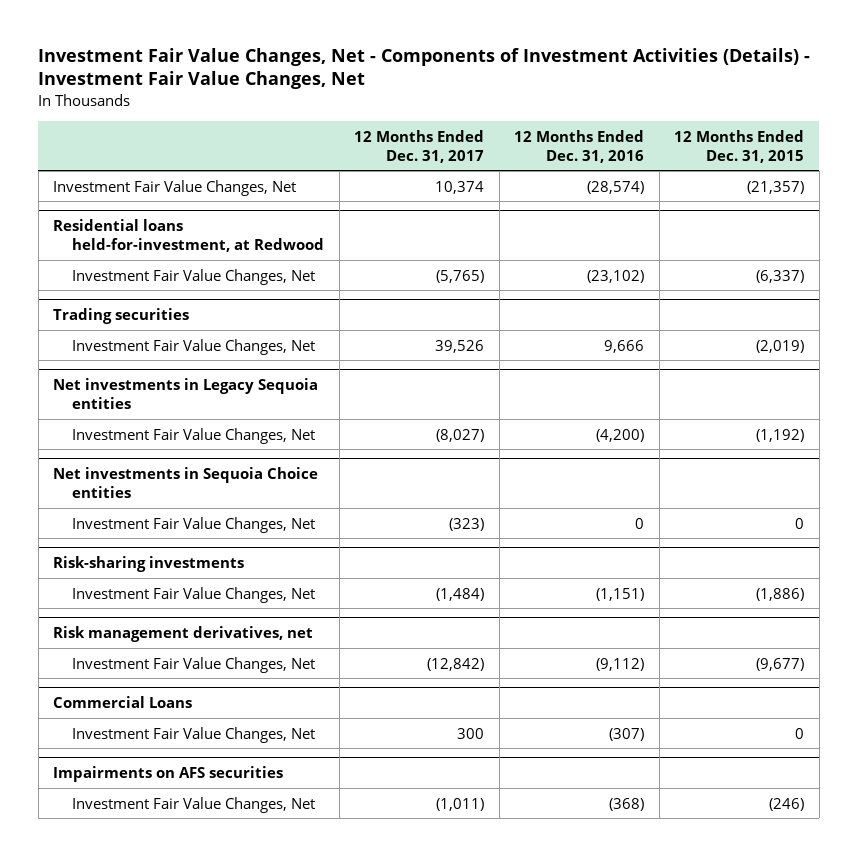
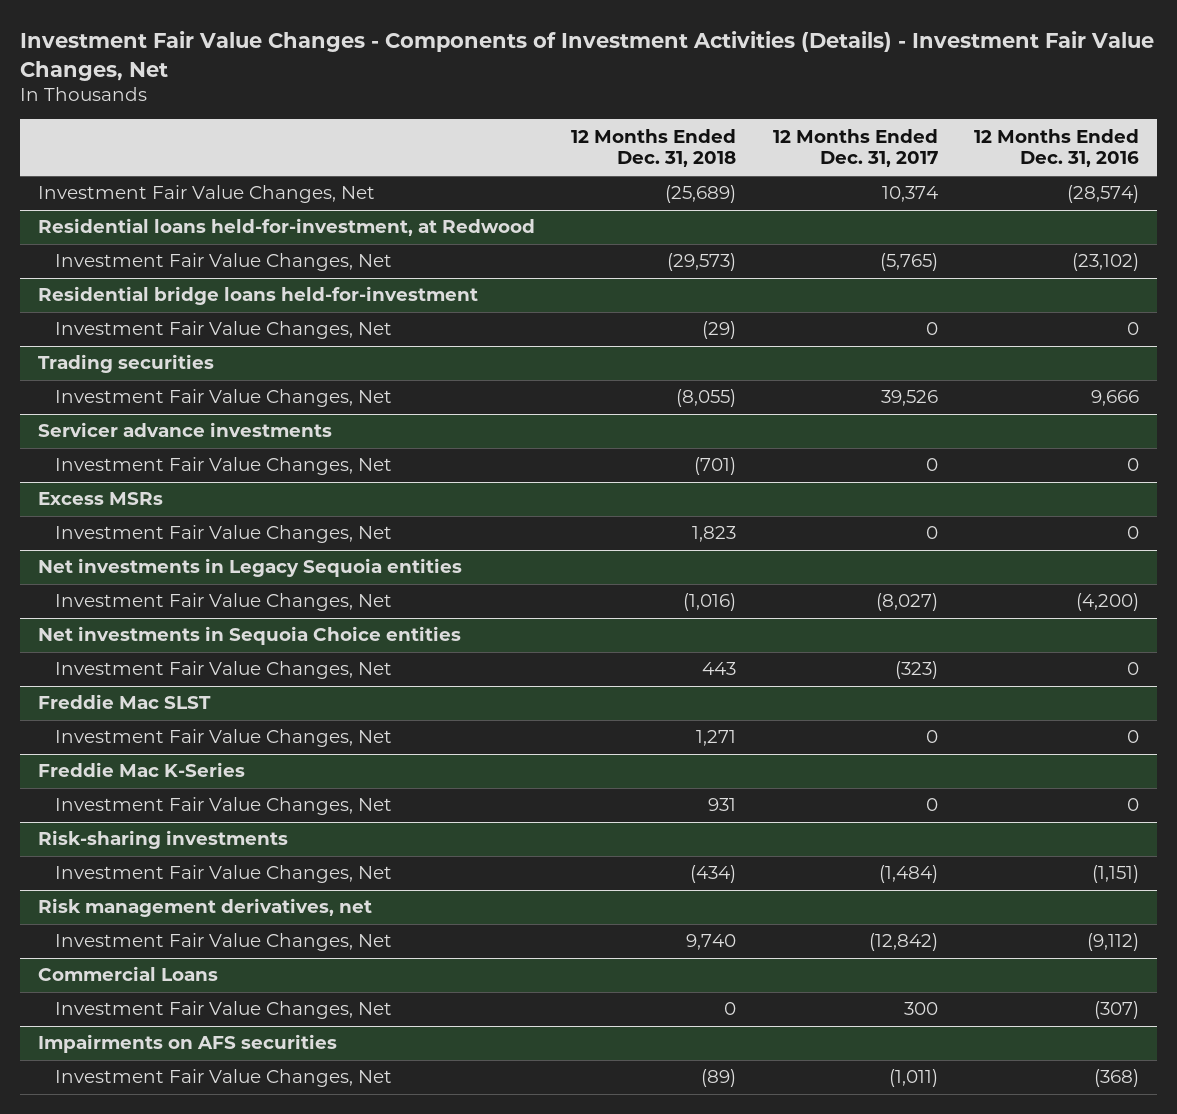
[38,47,811,90] Investment Fair Value Changes, Net - Components of Investment Activities (Details) - Investment Fair Value Changes, Net -> [19,31,1154,81] Investment Fair Value Changes - Components of Investment Activities (Details) - Investment Fair Value Changes, Net
[674,129,805,163] 12 Months Ended Dec. 31, 2015 -> none
none -> [571,128,737,168] 12 Months Ended Dec. 31, 2018
none -> [37,286,478,306] Residential bridge loans held-for-investment
none -> [54,321,392,340] Investment Fair Value Changes, Net
none -> [37,422,332,438] Servicer advance investments
none -> [54,457,392,476] Investment Fair Value Changes, Net
none -> [37,492,163,506] Excess MSRs
none -> [54,525,392,544] Investment Fair Value Changes, Net
none -> [37,694,211,710] Freddie Mac SLST
none -> [54,729,392,748] Investment Fair Value Changes, Net
none -> [37,762,245,778] Freddie Mac K-Series
none -> [54,797,392,816] Investment Fair Value Changes, Net

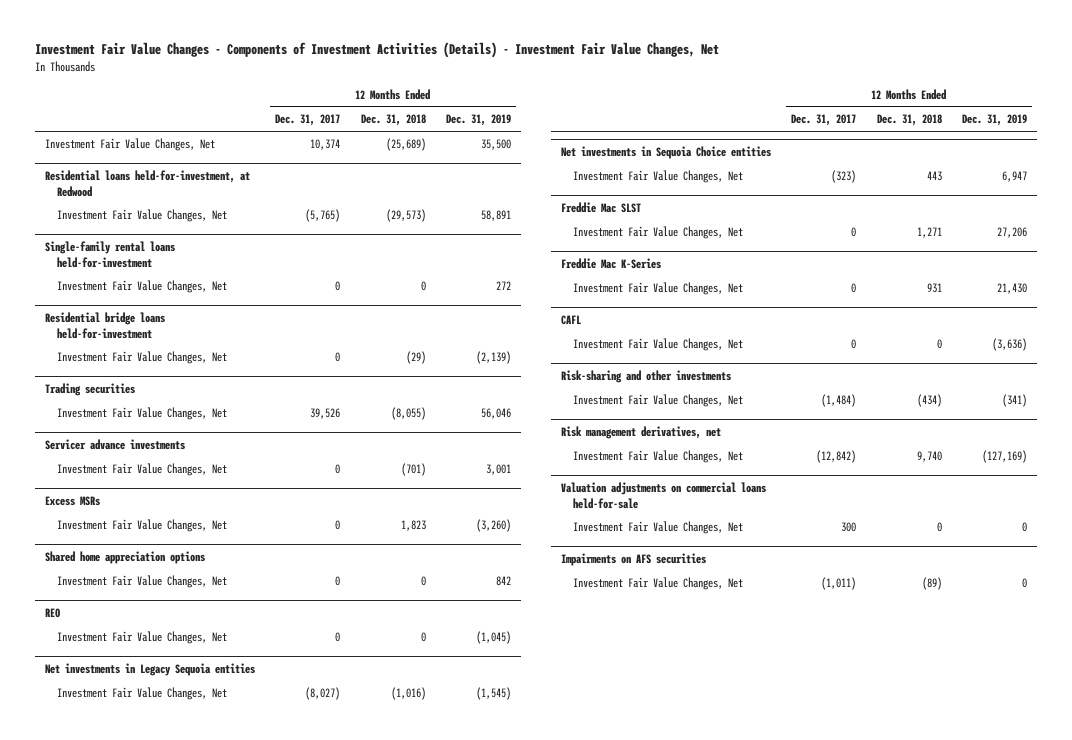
[974,128,1140,168] 12 Months Ended Dec. 31, 2016 -> none
none -> [445,114,511,127] Dec. 31, 2019
none -> [45,241,176,268] Single-family rental loans held-for-investment
none -> [57,280,228,294] Investment Fair Value Changes, Net
none -> [45,551,206,565] Shared home appreciation options
none -> [57,575,228,589] Investment Fair Value Changes, Net
none -> [45,608,61,619] REO
none -> [57,631,228,645] Investment Fair Value Changes, Net
[37,830,288,850] Risk-sharing investments -> [561,315,582,326] CAFL
none -> [573,338,744,352] Investment Fair Value Changes, Net
none -> [561,370,732,384] Risk-sharing and other investments
[37,966,218,982] Commercial Loans -> [561,482,767,509] Valuation adjustments on commercial loans held-for-sale

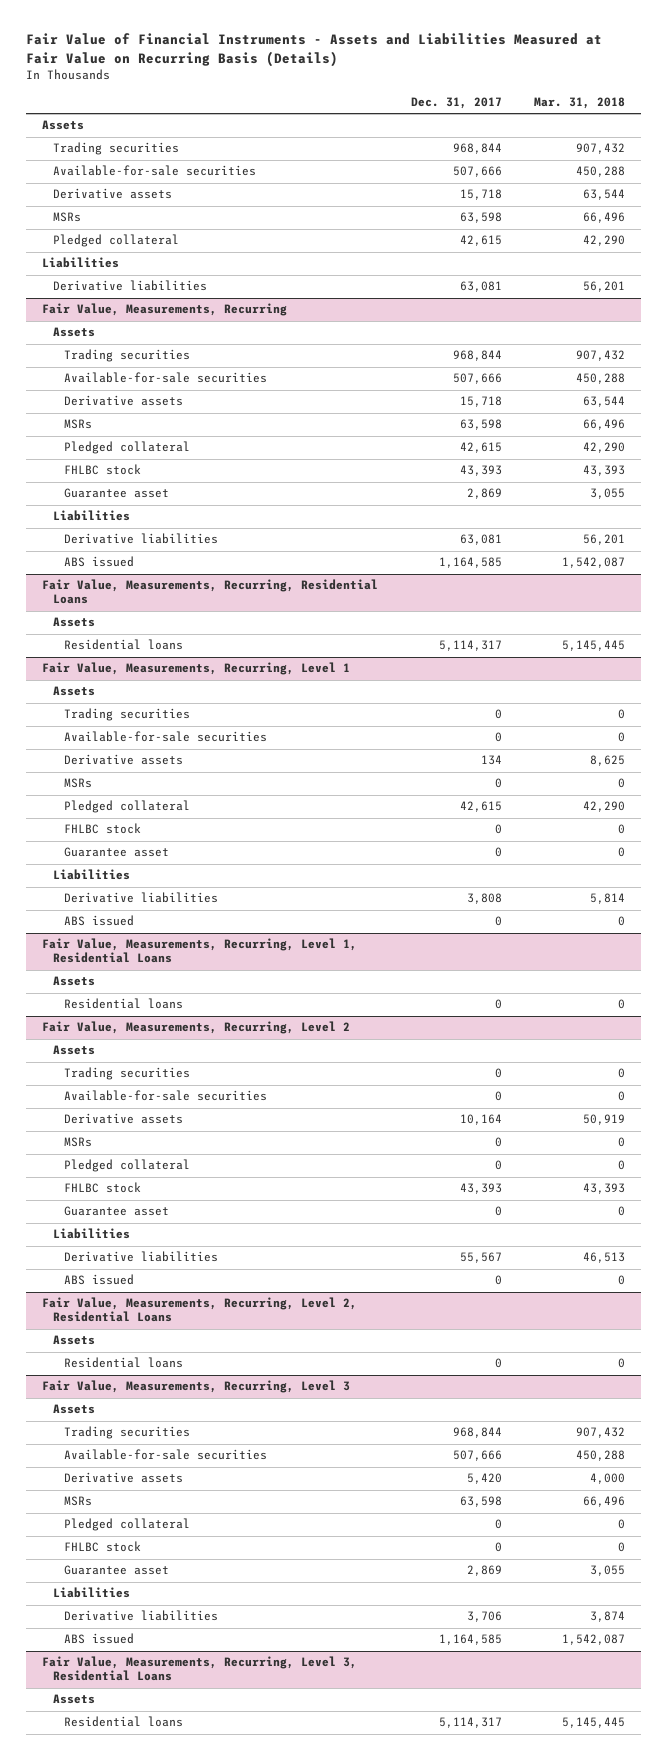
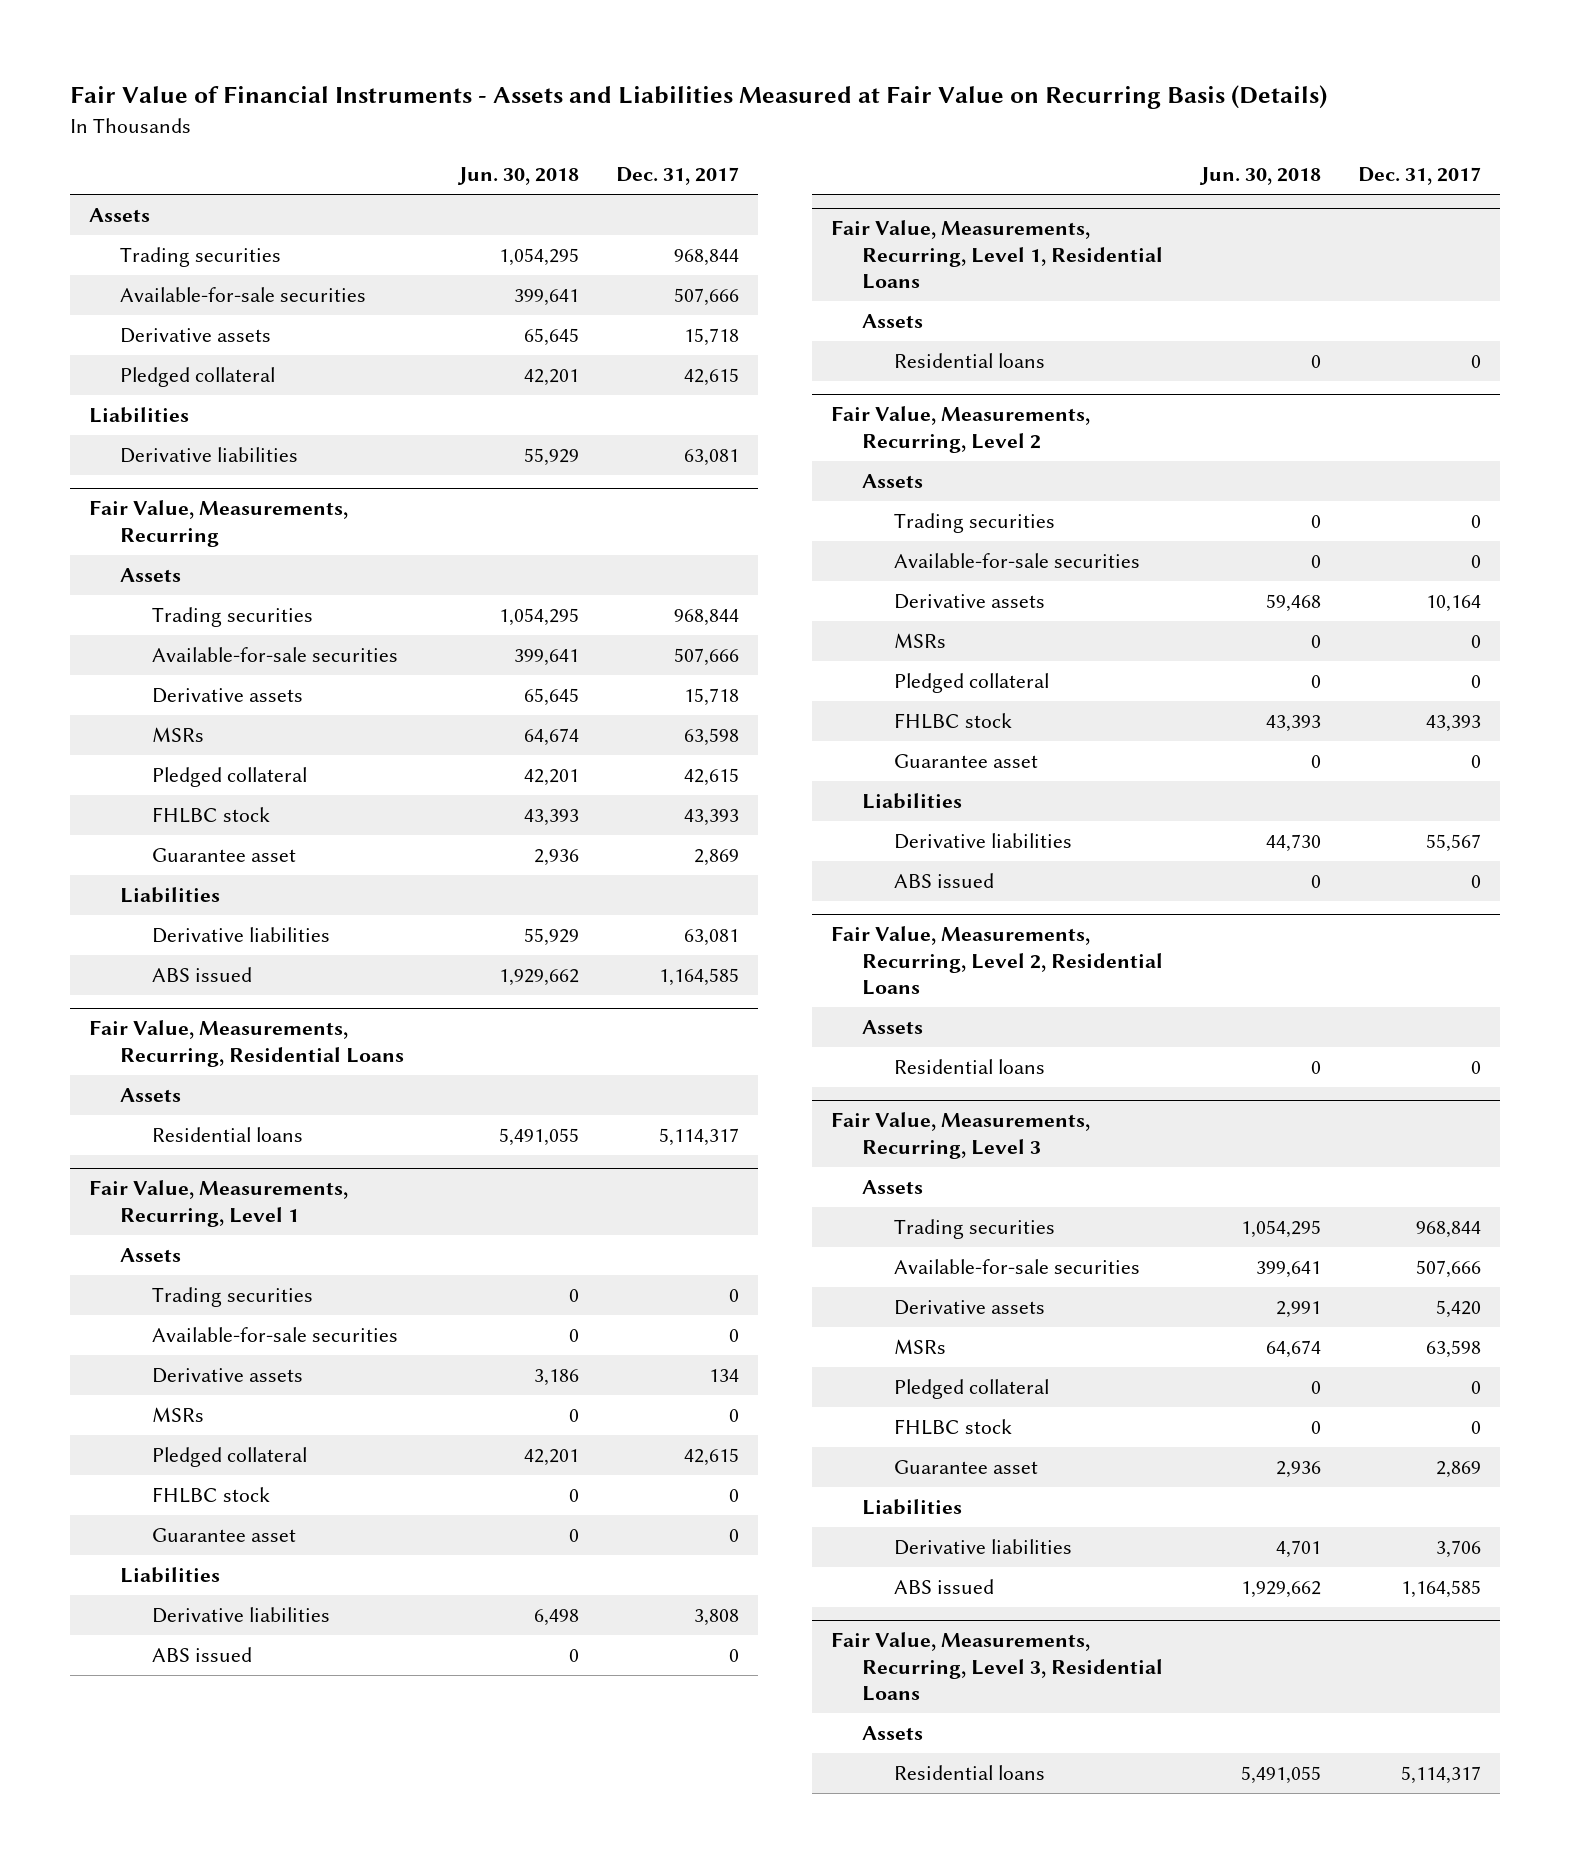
[533,96,625,109] Mar. 31, 2018 -> none
none -> [456,167,579,186] Jun. 30, 2018
[53,212,82,223] MSRs -> none

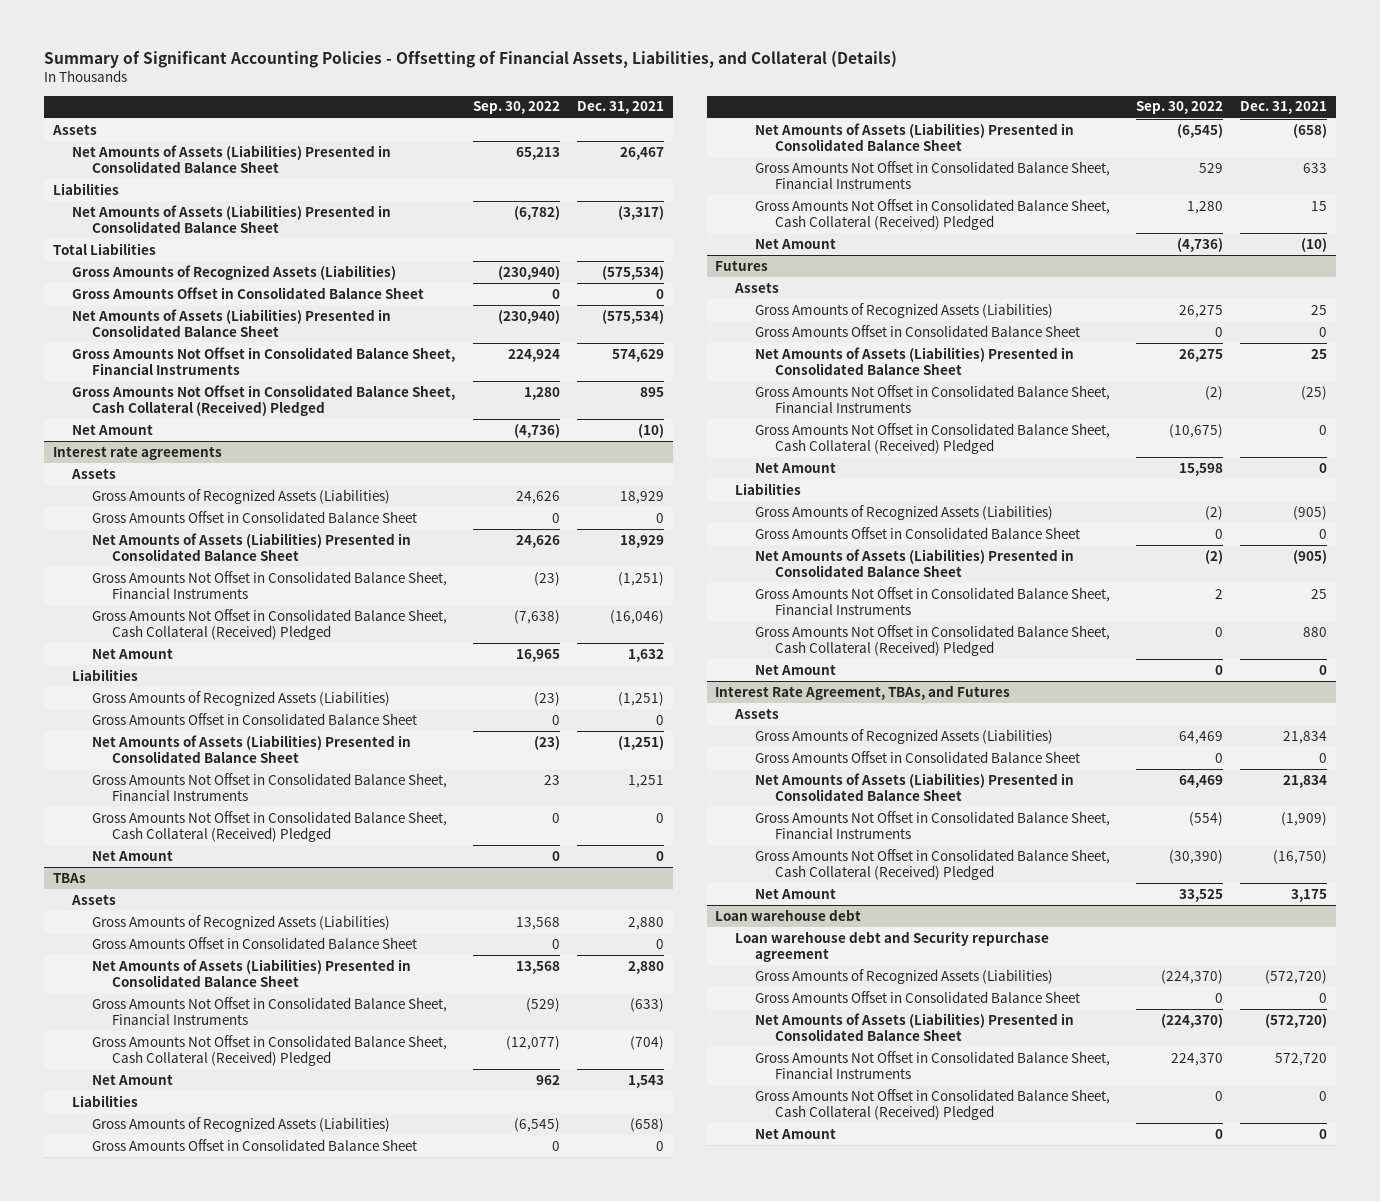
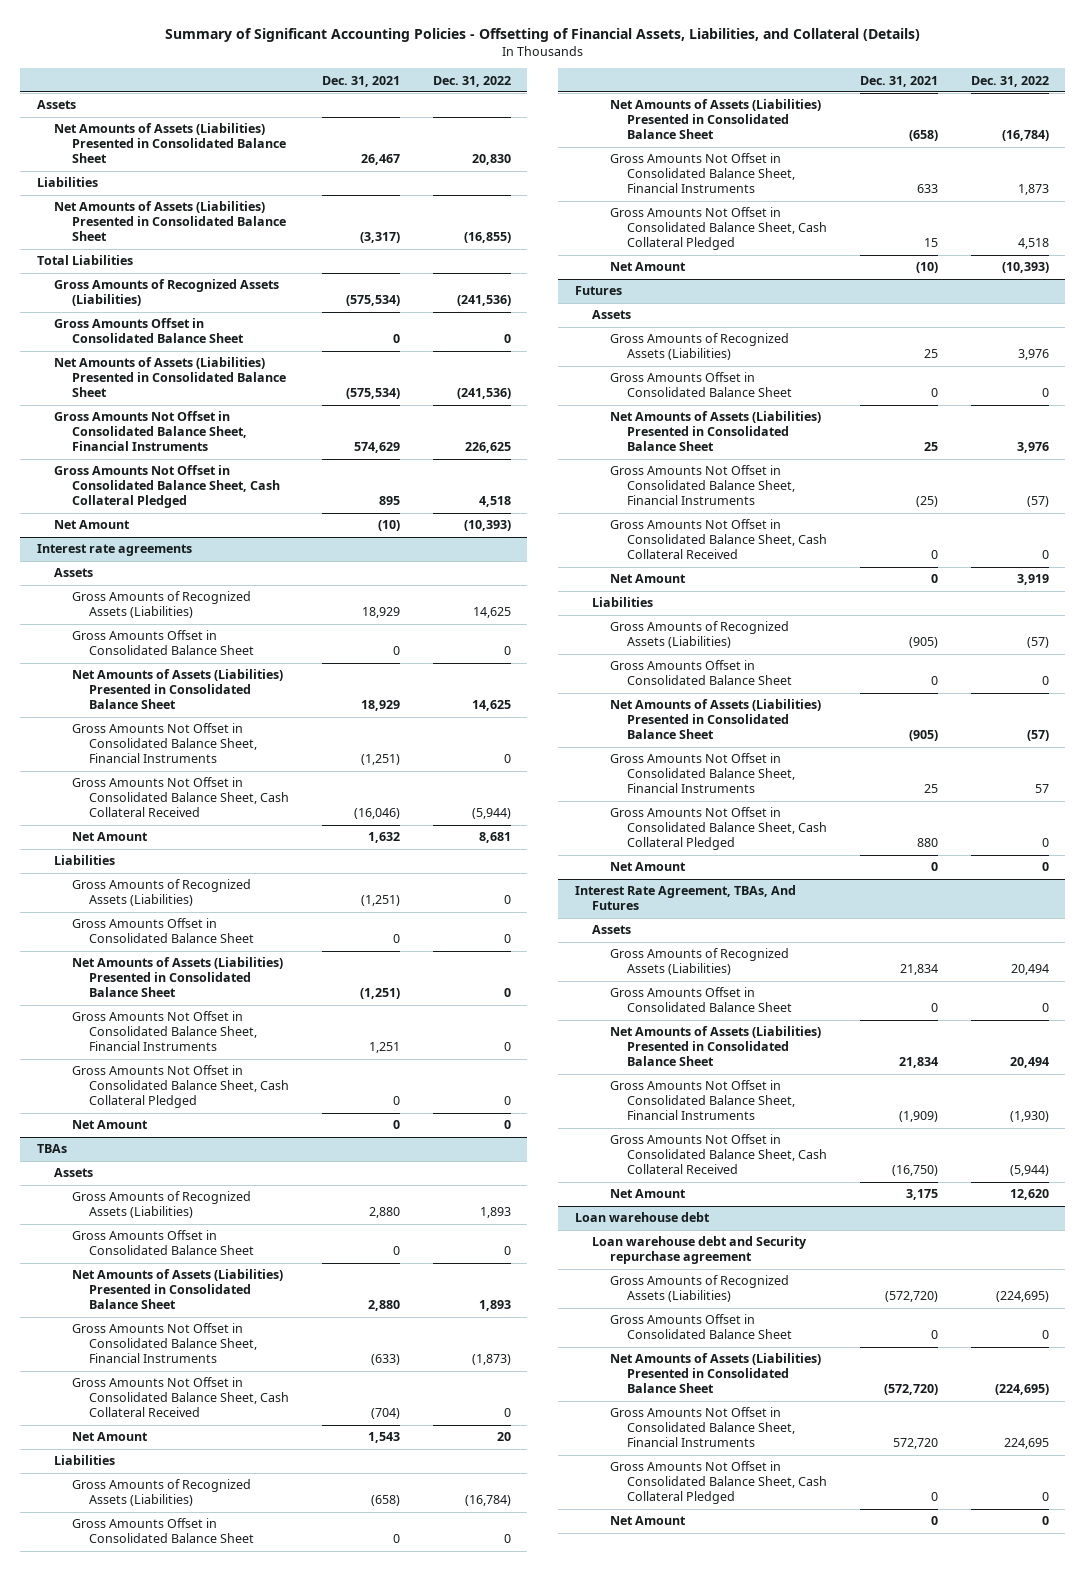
[472,101,560,115] Sep. 30, 2022 -> none
none -> [432,75,511,87] Dec. 31, 2022
[72,384,456,417] Gross Amounts Not Offset in Consolidated Balance Sheet, Cash Collateral (Received) Pledged -> [54,465,280,509] Gross Amounts Not Offset in Consolidated Balance Sheet, Cash Collateral Pledged
[92,608,448,641] Gross Amounts Not Offset in Consolidated Balance Sheet, Cash Collateral (Received) Pledged -> [71,777,290,818] Gross Amounts Not Offset in Consolidated Balance Sheet, Cash Collateral Received
[92,810,448,843] Gross Amounts Not Offset in Consolidated Balance Sheet, Cash Collateral (Received) Pledged -> [71,1065,290,1109] Gross Amounts Not Offset in Consolidated Balance Sheet, Cash Collateral Pledged
[92,1034,448,1067] Gross Amounts Not Offset in Consolidated Balance Sheet, Cash Collateral (Received) Pledged -> [71,1377,290,1418] Gross Amounts Not Offset in Consolidated Balance Sheet, Cash Collateral Received
[754,198,1110,231] Gross Amounts Not Offset in Consolidated Balance Sheet, Cash Collateral (Received) Pledged -> [609,207,828,251] Gross Amounts Not Offset in Consolidated Balance Sheet, Cash Collateral Pledged
[754,422,1110,455] Gross Amounts Not Offset in Consolidated Balance Sheet, Cash Collateral (Received) Pledged -> [609,519,828,560] Gross Amounts Not Offset in Consolidated Balance Sheet, Cash Collateral Received
[754,624,1110,657] Gross Amounts Not Offset in Consolidated Balance Sheet, Cash Collateral (Received) Pledged -> [609,807,828,851] Gross Amounts Not Offset in Consolidated Balance Sheet, Cash Collateral Pledged
[715,684,1011,700] Interest Rate Agreement, TBAs, and Futures -> [574,885,796,911] Interest Rate Agreement, TBAs, And Futures
[754,848,1110,881] Gross Amounts Not Offset in Consolidated Balance Sheet, Cash Collateral (Received) Pledged -> [609,1134,828,1175] Gross Amounts Not Offset in Consolidated Balance Sheet, Cash Collateral Received
[754,1088,1110,1121] Gross Amounts Not Offset in Consolidated Balance Sheet, Cash Collateral (Received) Pledged -> [609,1461,828,1505] Gross Amounts Not Offset in Consolidated Balance Sheet, Cash Collateral Pledged

